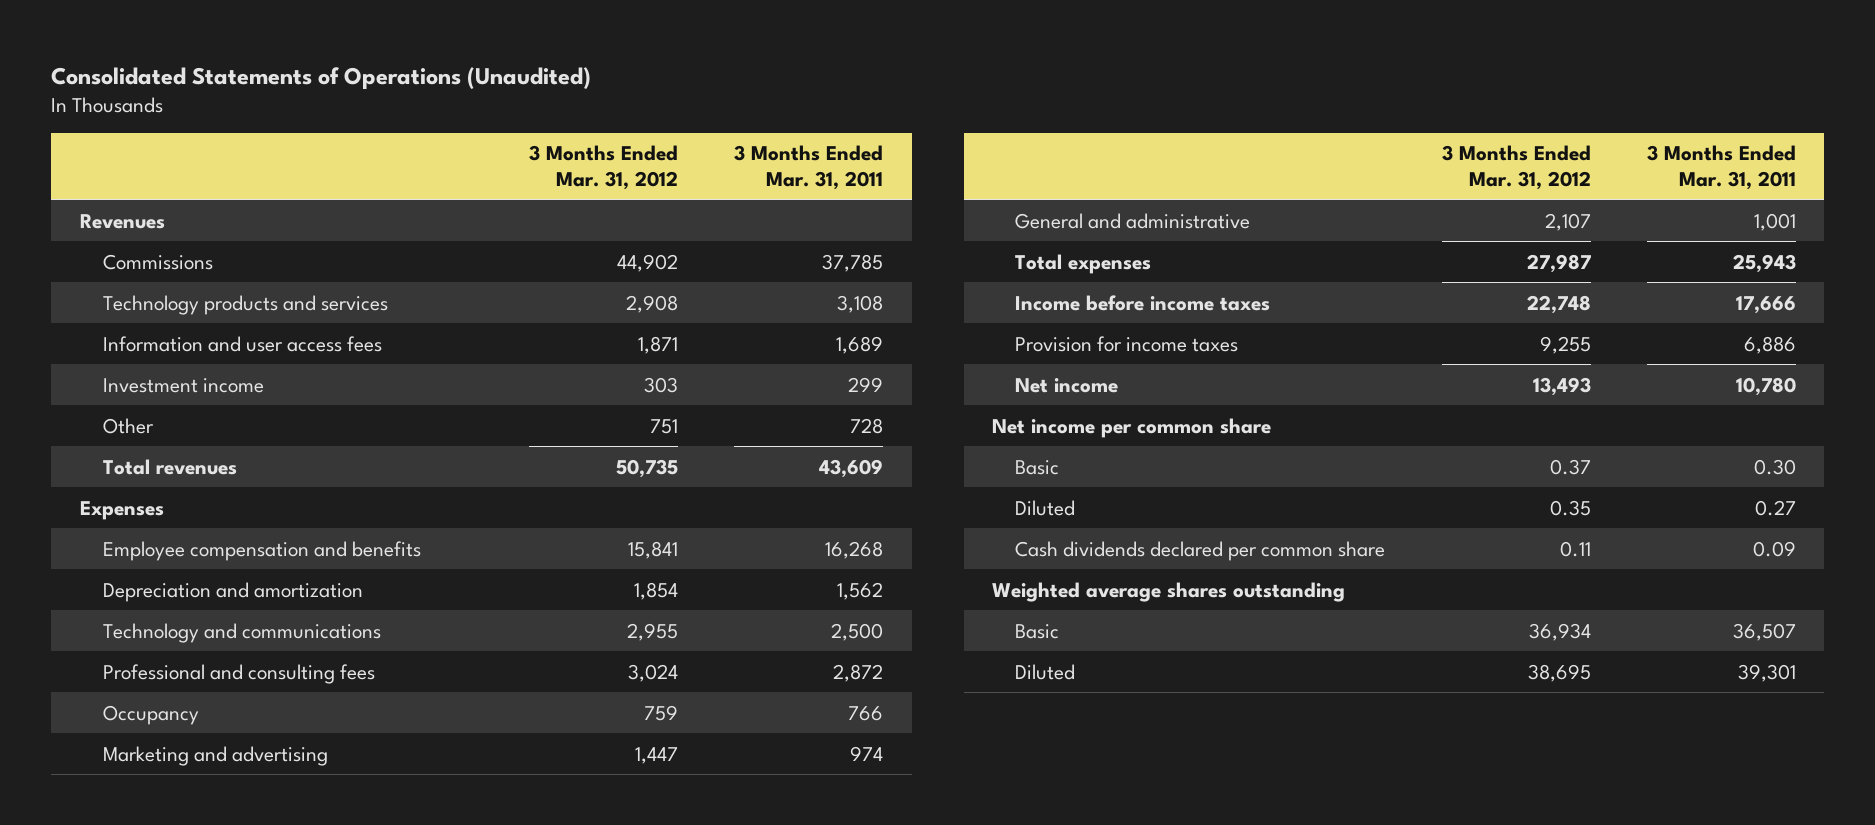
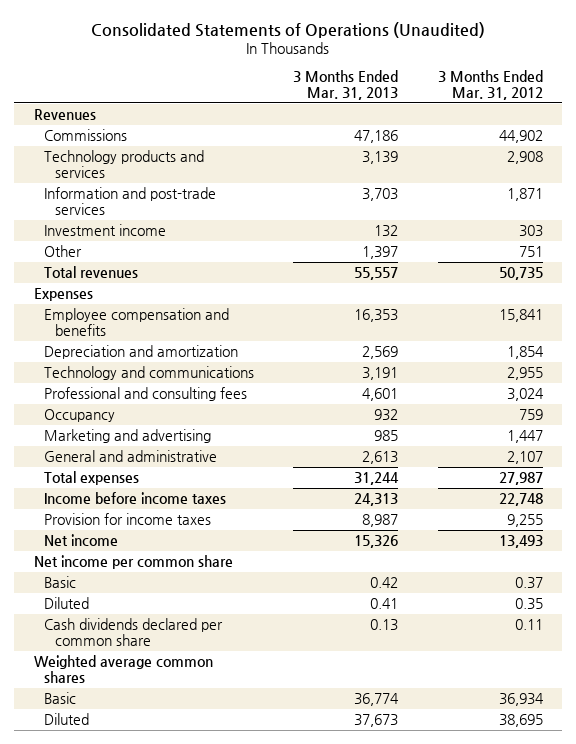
[734,145,884,190] 3 Months Ended Mar. 31, 2011 -> none
none -> [293,70,399,100] 3 Months Ended Mar. 31, 2013
[102,335,382,352] Information and user access fees -> [44,187,217,216] Information and post-trade services
[991,581,1345,602] Weighted average shares outstanding -> [33,655,213,684] Weighted average common shares

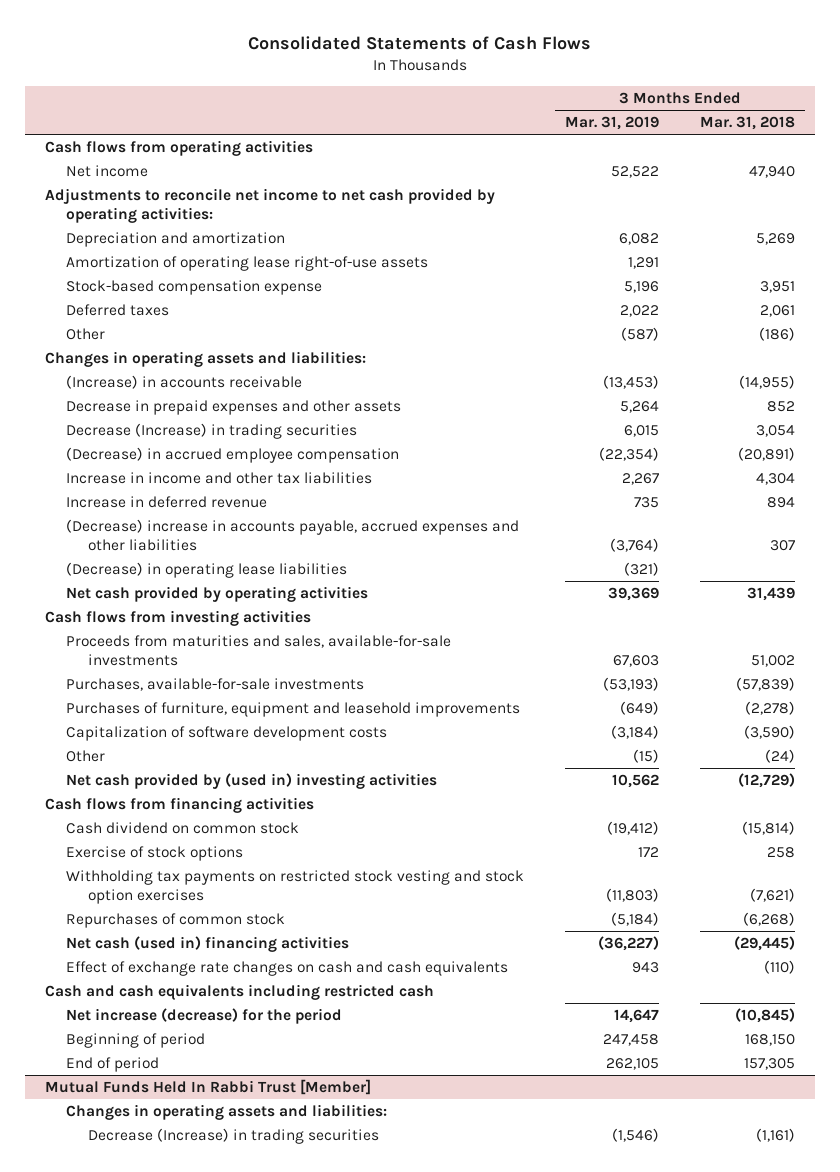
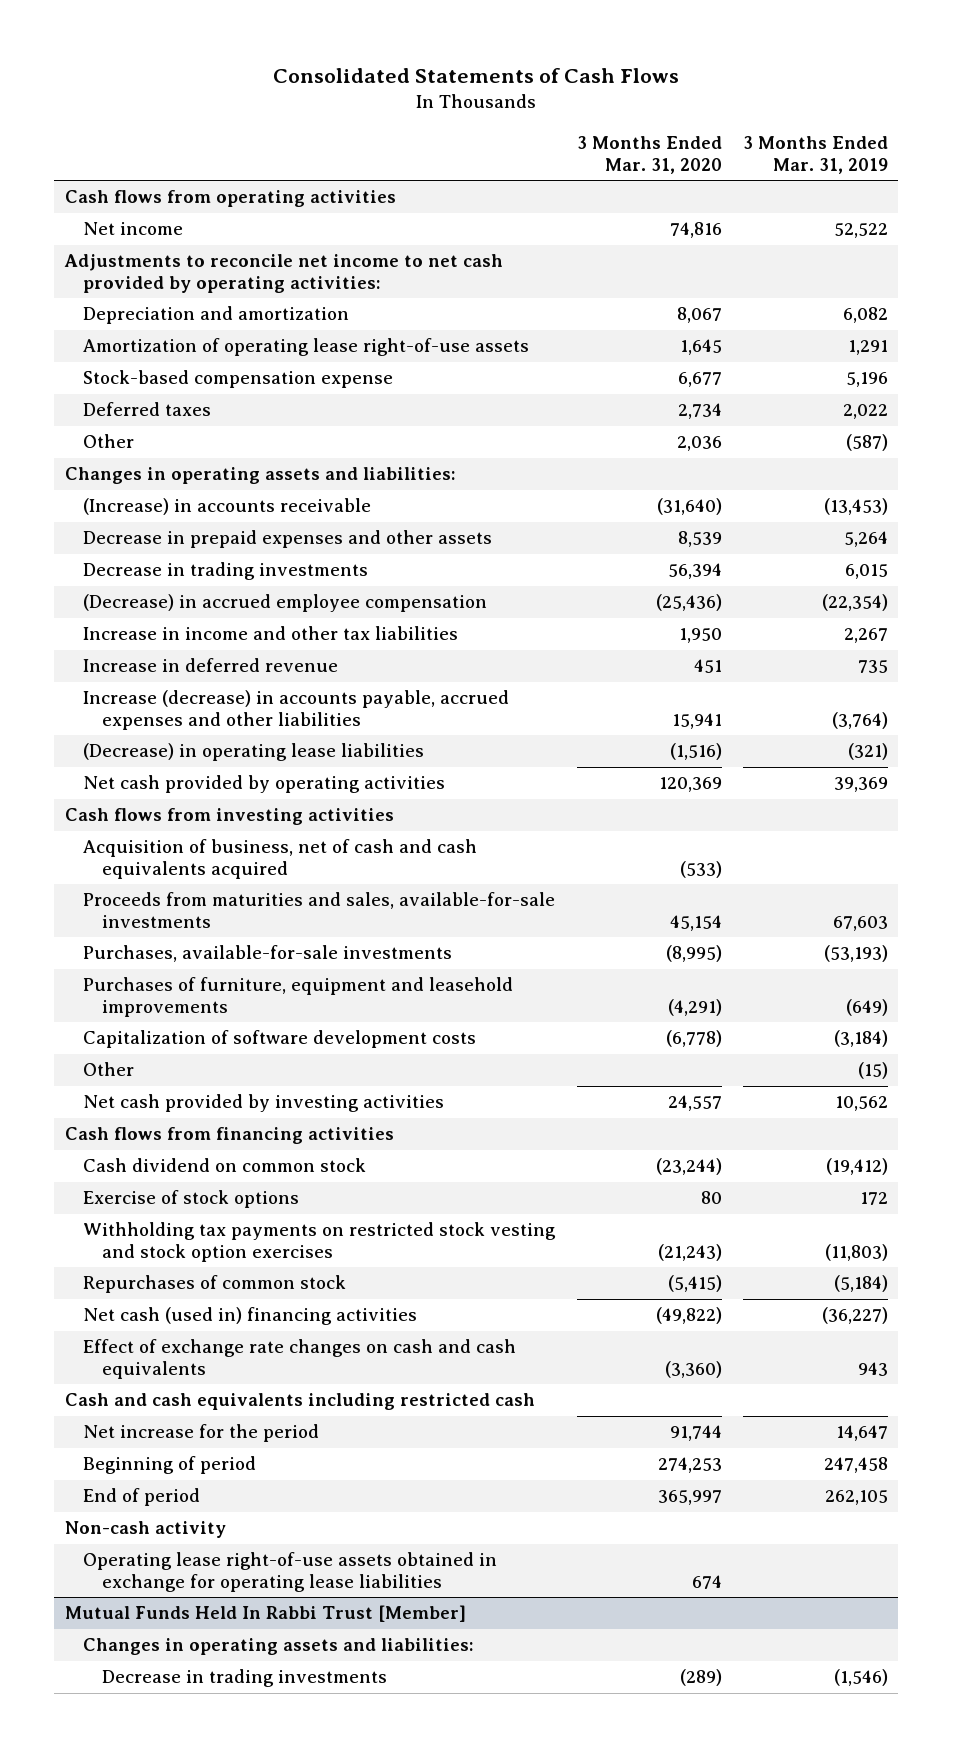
[699,116,795,131] Mar. 31, 2018 -> none
none -> [576,136,722,174] 3 Months Ended Mar. 31, 2020
[66,423,358,440] Decrease (Increase) in trading securities -> [83,562,369,581] Decrease in trading investments
[66,519,520,552] (Decrease) increase in accounts payable, accrued expenses and other liabilities -> [83,690,510,730] Increase (decrease) in accounts payable, accrued expenses and other liabilities
none -> [83,839,478,879] Acquisition of business, net of cash and cash equivalents acquired
[66,773,438,790] Net cash provided by (used in) investing activities -> [83,1094,445,1113] Net cash provided by investing activities
[66,1008,343,1025] Net increase (decrease) for the period -> [83,1424,320,1443] Net increase for the period
none -> [64,1521,226,1539] Non-cash activity
none -> [83,1552,498,1592] Operating lease right-of-use assets obtained in exchange for operating lease liabilities
[87,1128,379,1145] Decrease (Increase) in trading securities -> [101,1669,387,1688] Decrease in trading investments

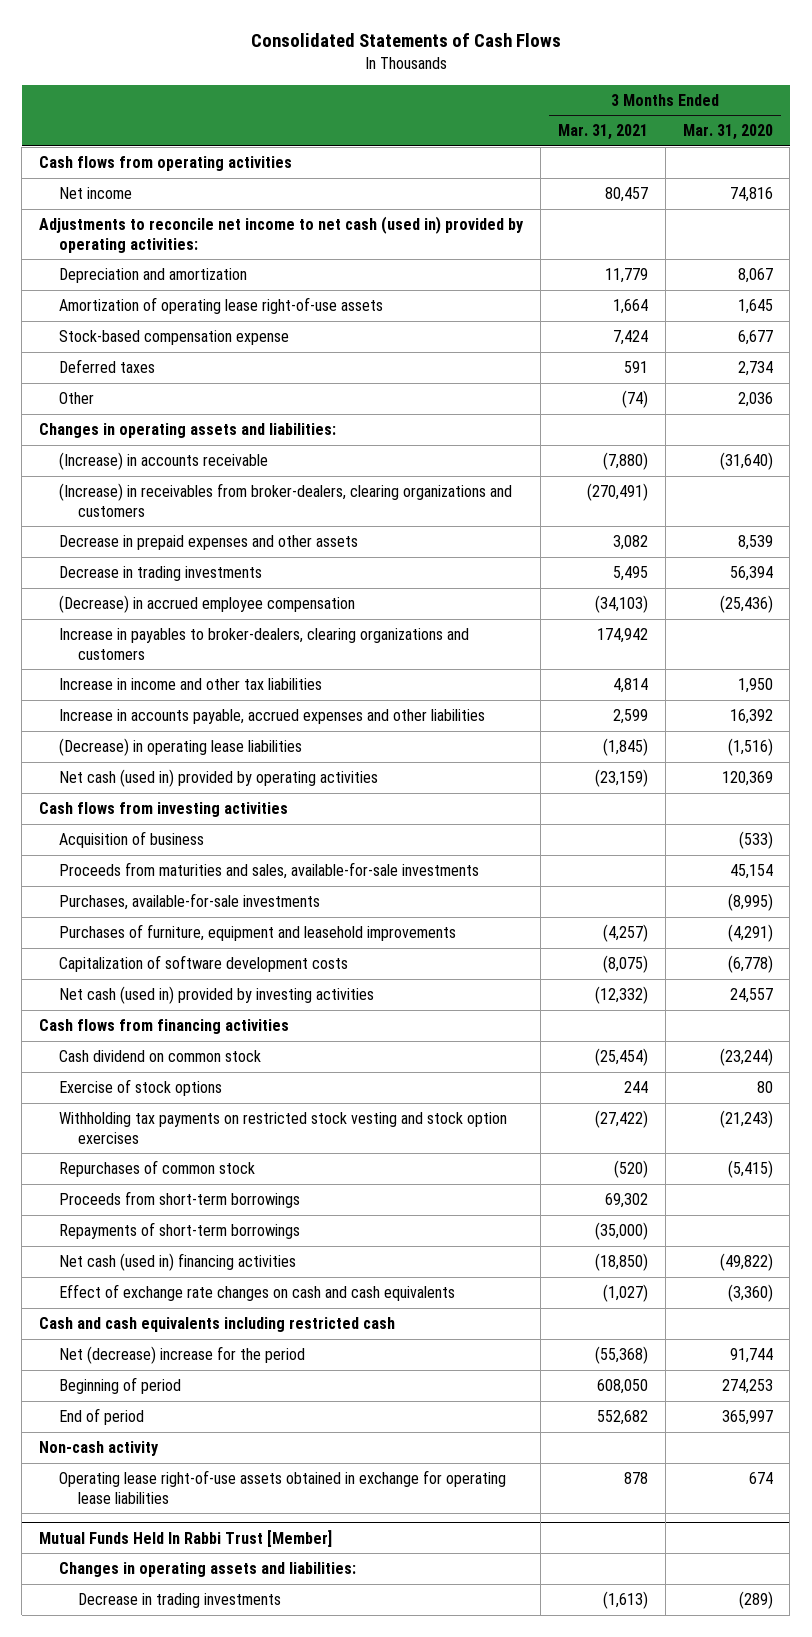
[742,136,888,174] 3 Months Ended Mar. 31, 2019 -> none
none -> [557,124,648,141] Mar. 31, 2021
[63,254,503,293] Adjustments to reconcile net income to net cash provided by operating activities: -> [38,216,524,253] Adjustments to reconcile net income to net cash (used in) provided by operating activities:
none -> [58,483,512,517] (Increase) in receivables from broker-dealers, clearing organizations and customers
none -> [58,628,469,660] Increase in payables to broker-dealers, clearing organizations and customers
[83,658,339,673] Increase in deferred revenue -> none
[83,690,510,730] Increase (decrease) in accounts payable, accrued expenses and other liabilities -> [58,709,485,725] Increase in accounts payable, accrued expenses and other liabilities
[671,712,722,729] 15,941 -> [729,709,773,725] 16,392
[83,775,446,794] Net cash provided by operating activities -> [58,769,378,788] Net cash (used in) provided by operating activities
[83,839,478,879] Acquisition of business, net of cash and cash equivalents acquired -> [58,831,204,849] Acquisition of business
[83,1062,135,1077] Other -> none
[83,1094,445,1113] Net cash provided by investing activities -> [58,986,374,1005] Net cash (used in) provided by investing activities
none -> [58,1191,300,1209] Proceeds from short-term borrowings
none -> [58,1222,300,1240] Repayments of short-term borrowings
[83,1424,320,1443] Net increase for the period -> [58,1346,305,1365] Net (decrease) increase for the period

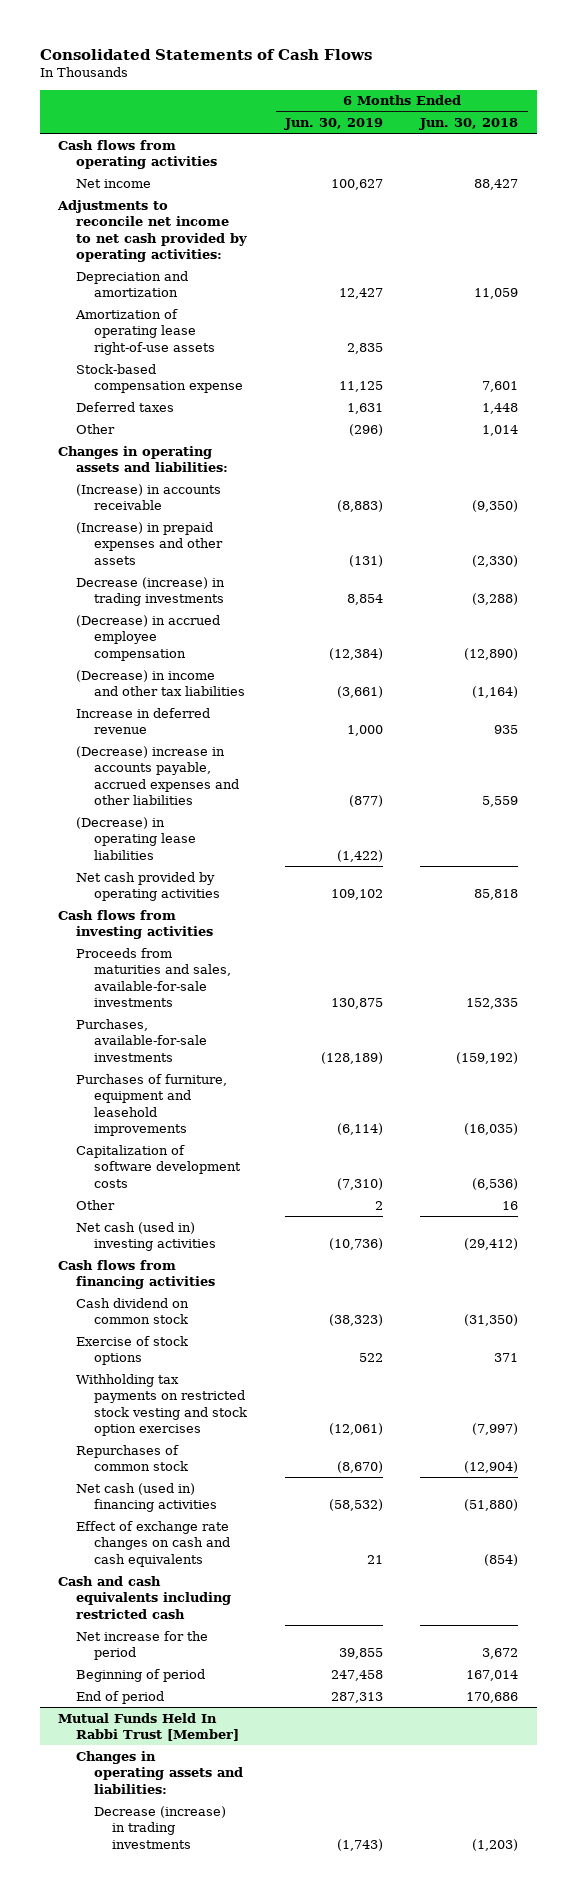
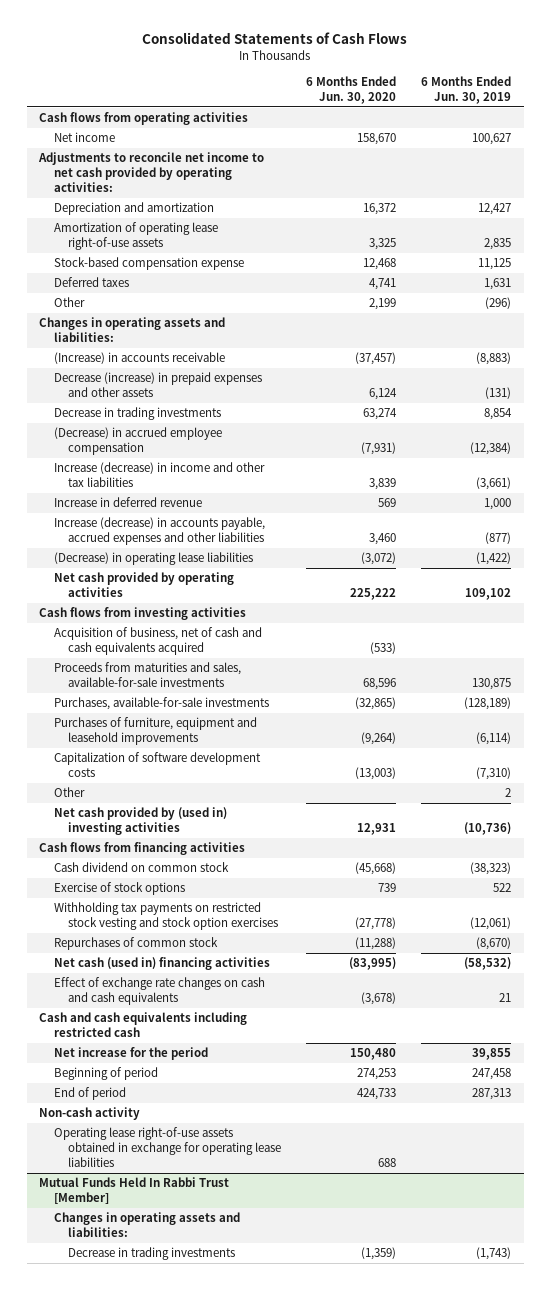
[419,118,519,131] Jun. 30, 2018 -> none
none -> [306,75,397,104] 6 Months Ended Jun. 30, 2020
[76,521,224,565] (Increase) in prepaid expenses and other assets -> [53,372,262,398] Decrease (increase) in prepaid expenses and other assets
[76,576,226,607] Decrease (increase) in trading investments -> [53,407,221,421] Decrease in trading investments
[76,669,246,697] (Decrease) in income and other tax liabilities -> [53,462,265,488] Increase (decrease) in income and other tax liabilities
[76,745,240,806] (Decrease) increase in accounts payable, accrued expenses and other liabilities -> [53,517,265,546] Increase (decrease) in accounts payable, accrued expenses and other liabilities
none -> [53,627,262,656] Acquisition of business, net of cash and cash equivalents acquired
[76,1221,217,1252] Net cash (used in) investing activities -> [53,807,227,836] Net cash provided by (used in) investing activities
none -> [38,1107,140,1121] Non-cash activity
none -> [53,1127,282,1168] Operating lease right-of-use assets obtained in exchange for operating lease liabilities
[94,1805,227,1849] Decrease (increase) in trading investments -> [68,1247,236,1261] Decrease in trading investments

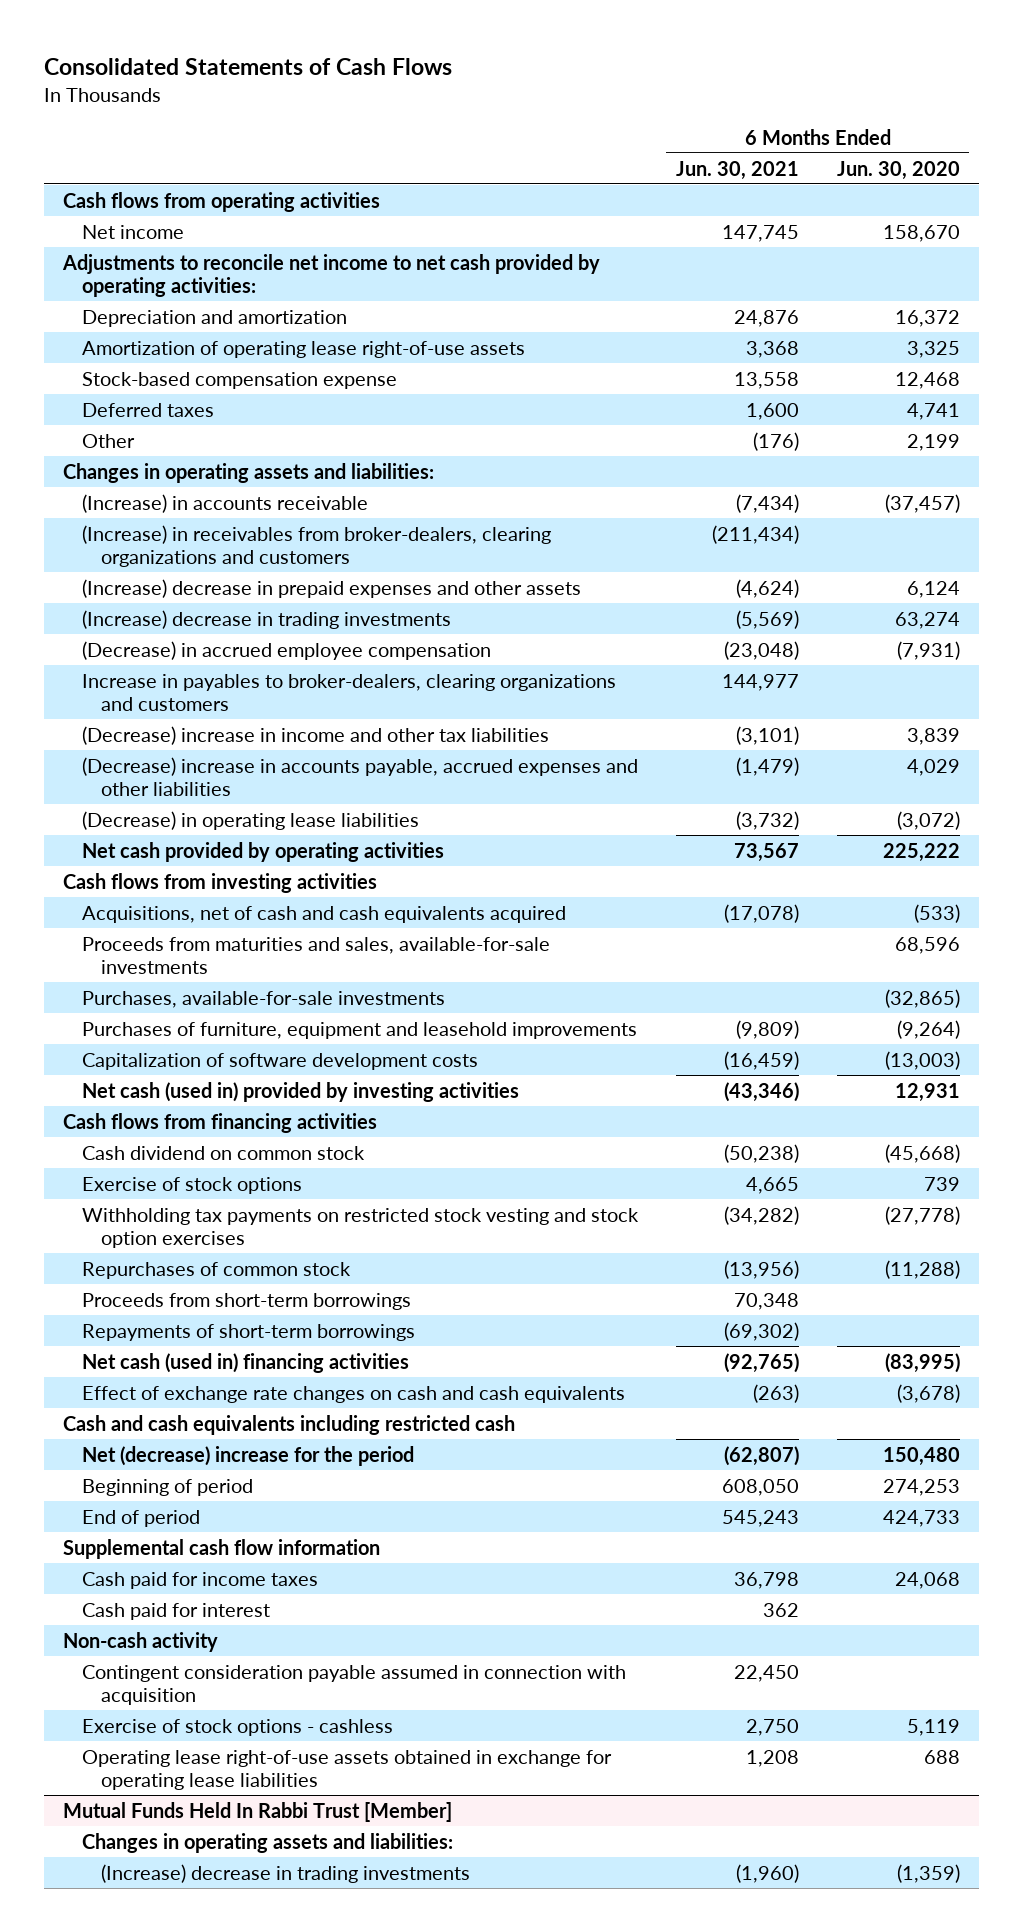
[421,75,512,104] 6 Months Ended Jun. 30, 2019 -> none
none -> [675,160,799,180] Jun. 30, 2021
none -> [81,524,551,568] (Increase) in receivables from broker-dealers, clearing organizations and customers
[53,372,262,398] Decrease (increase) in prepaid expenses and other assets -> [81,578,581,598] (Increase) decrease in prepaid expenses and other assets
[53,407,221,421] Decrease in trading investments -> [81,609,451,629] (Increase) decrease in trading investments
[53,497,202,508] Increase in deferred revenue -> none
none -> [81,673,616,712] Increase in payables to broker-dealers, clearing organizations and customers
[53,462,265,488] Increase (decrease) in income and other tax liabilities -> [81,725,549,745] (Decrease) increase in income and other tax liabilities
[53,517,265,546] Increase (decrease) in accounts payable, accrued expenses and other liabilities -> [81,756,638,797] (Decrease) increase in accounts payable, accrued expenses and other liabilities
[369,533,397,546] 3,460 -> [906,758,960,776] 4,029
[53,627,262,656] Acquisition of business, net of cash and cash equivalents acquired -> [81,905,566,923] Acquisitions, net of cash and cash equivalents acquired
[53,787,85,798] Other -> none
[53,807,227,836] Net cash provided by (used in) investing activities -> [81,1081,519,1102] Net cash (used in) provided by investing activities
none -> [81,1292,411,1310] Proceeds from short-term borrowings
none -> [81,1323,415,1341] Repayments of short-term borrowings
[53,1047,208,1061] Net increase for the period -> [81,1445,414,1466] Net (decrease) increase for the period
none -> [62,1538,380,1559] Supplemental cash flow information
none -> [81,1571,318,1589] Cash paid for income taxes
none -> [81,1602,270,1620] Cash paid for interest
none -> [81,1664,626,1706] Contingent consideration payable assumed in connection with acquisition
none -> [81,1718,393,1736] Exercise of stock options - cashless
[68,1247,236,1261] Decrease in trading investments -> [100,1863,470,1883] (Increase) decrease in trading investments

